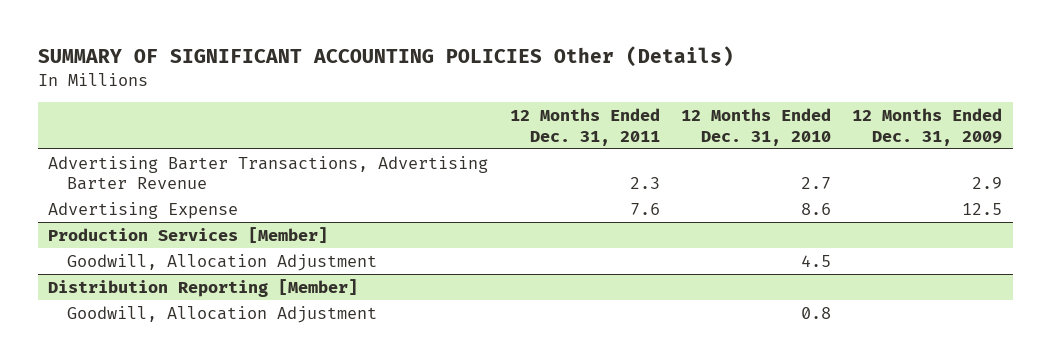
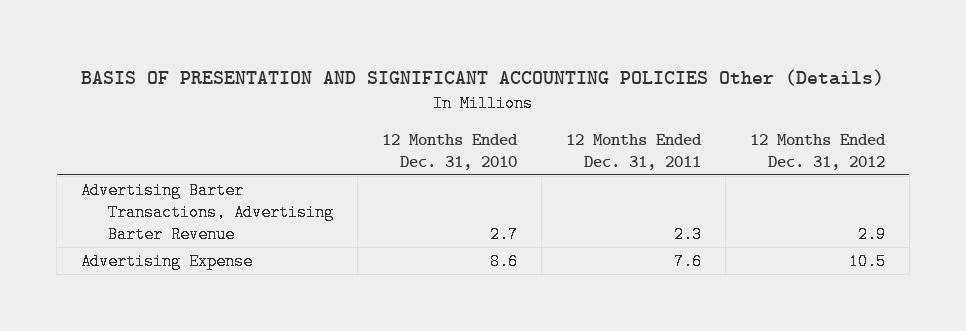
[37,46,734,68] SUMMARY OF SIGNIFICANT ACCOUNTING POLICIES Other (Details) -> [80,69,884,87] BASIS OF PRESENTATION AND SIGNIFICANT ACCOUNTING POLICIES Other (Details)
[852,108,1003,146] 12 Months Ended Dec. 31, 2009 -> none
none -> [749,133,886,170] 12 Months Ended Dec. 31, 2012
[48,226,329,243] Production Services [Member] -> none
[67,253,378,271] Goodwill, Allocation Adjustment -> none
[48,278,359,297] Distribution Reporting [Member] -> none
[67,305,378,323] Goodwill, Allocation Adjustment -> none

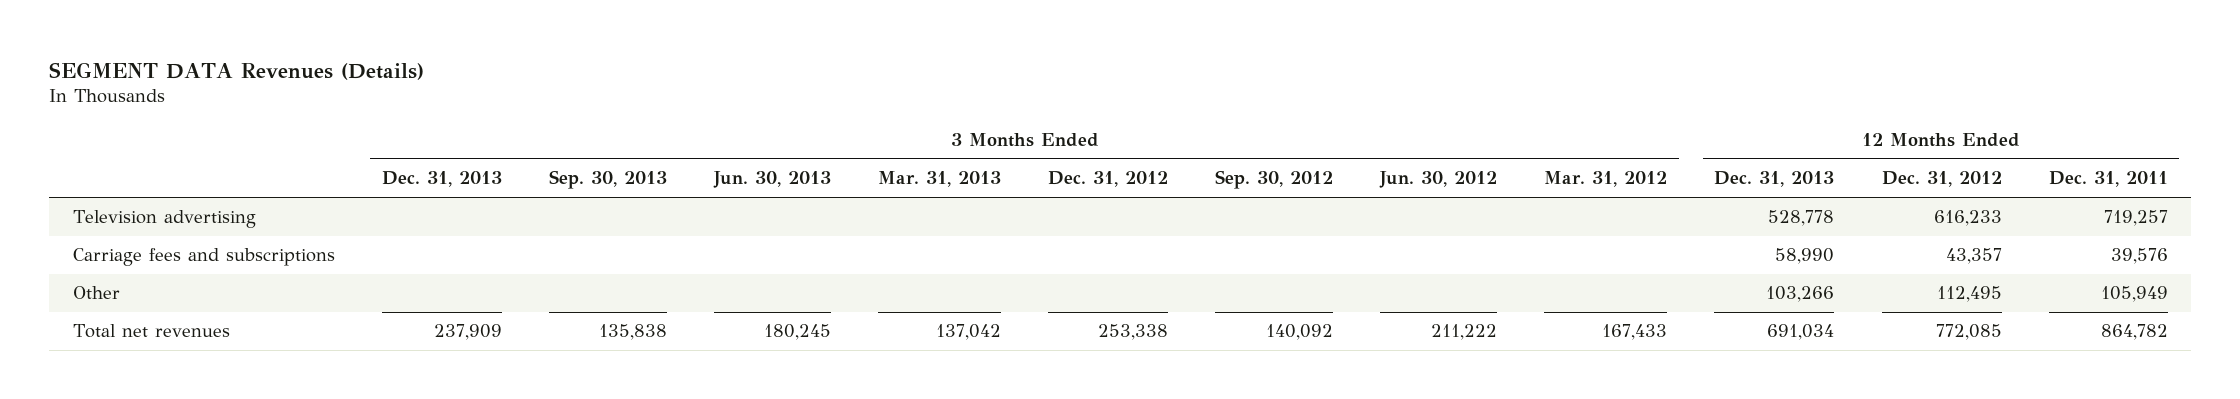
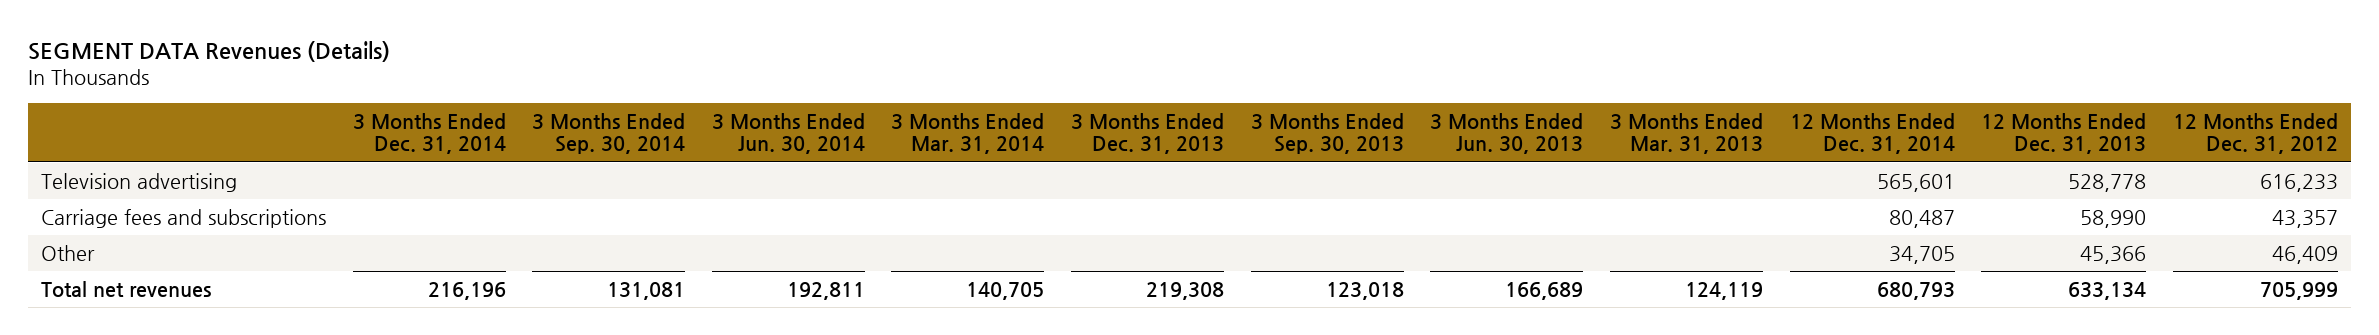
[1048,171,1169,188] Dec. 31, 2012 -> none
[1215,170,1334,190] Sep. 30, 2012 -> none
[1379,171,1498,189] Jun. 30, 2012 -> none
[1544,171,1668,188] Mar. 31, 2012 -> none
[2048,171,2168,188] Dec. 31, 2011 -> none
none -> [352,112,506,155] 3 Months Ended Dec. 31, 2014
none -> [532,112,686,155] 3 Months Ended Sep. 30, 2014
none -> [711,112,865,155] 3 Months Ended Jun. 30, 2014
none -> [891,112,1045,155] 3 Months Ended Mar. 31, 2014
none -> [1789,112,1955,155] 12 Months Ended Dec. 31, 2014
[1766,286,1835,303] 103,266 -> [2080,245,2147,264] 45,366
[1936,286,2002,303] 112,495 -> [2271,245,2338,264] 46,409
[433,324,502,341] 237,909 -> [1146,281,1225,300] 219,308
[598,324,667,341] 135,838 -> [1325,281,1404,300] 123,018
[763,324,831,341] 180,245 -> [1505,281,1584,300] 166,689
[935,324,1001,341] 137,042 -> [1684,281,1763,300] 124,119
[1767,324,1835,341] 691,034 -> [2068,281,2147,300] 633,134
[1935,324,2002,341] 772,085 -> [2259,281,2338,300] 705,999

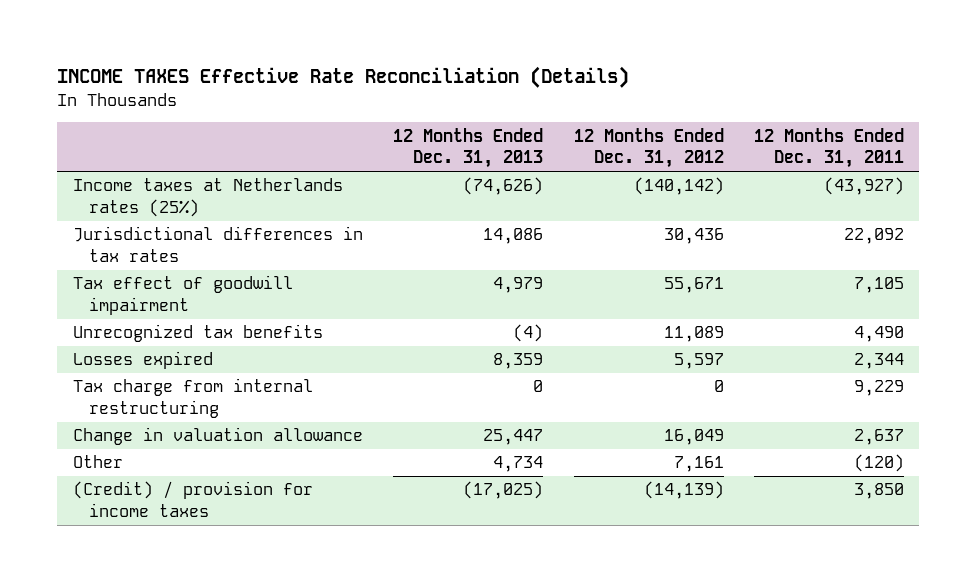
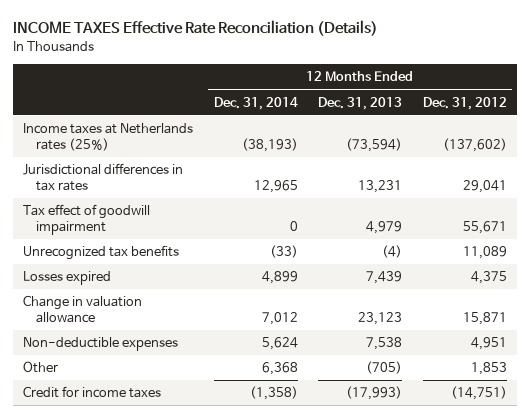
[754,127,905,169] 12 Months Ended Dec. 31, 2011 -> none
none -> [213,96,298,110] Dec. 31, 2014
[463,177,544,196] (74,626) -> [346,138,403,153] (73,594)
[633,177,724,196] (140,142) -> [442,138,507,153] (137,602)
[483,228,544,245] 14,086 -> [358,180,403,194] 13,231
[663,228,724,245] 30,436 -> [462,180,507,194] 29,041
[72,378,313,418] Tax charge from internal restructuring -> none
[493,353,544,370] 8,359 -> [366,271,403,285] 7,439
[673,353,724,370] 5,597 -> [470,271,507,285] 4,375
[483,429,544,446] 25,447 -> [358,312,403,326] 23,123
[663,429,724,446] 16,049 -> [462,312,507,326] 15,871
none -> [23,337,179,352] Non-deductible expenses
[493,456,544,473] 4,734 -> [366,361,403,375] (705)
[673,456,724,473] 7,161 -> [470,362,507,376] 1,853
[72,481,313,517] (Credit) / provision for income taxes -> [23,386,162,399] Credit for income taxes
[463,481,544,500] (17,025) -> [346,386,403,401] (17,993)
[643,481,724,500] (14,139) -> [450,386,507,401] (14,751)

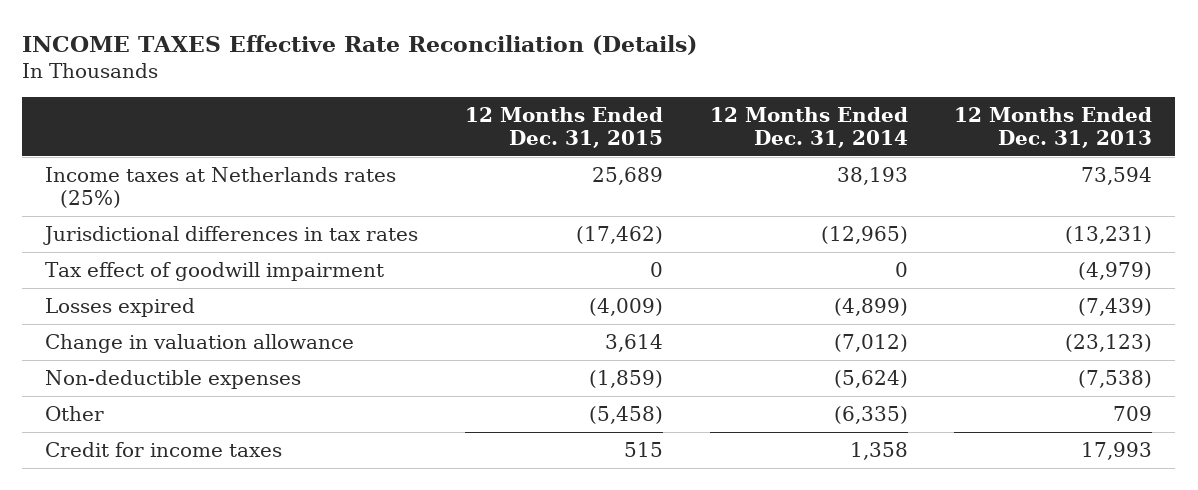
[422,96,507,110] Dec. 31, 2012 -> none
none -> [464,107,663,148] 12 Months Ended Dec. 31, 2015
[23,245,180,261] Unrecognized tax benefits -> none
[241,138,298,153] (38,193) -> [836,167,908,186] 38,193
[346,138,403,153] (73,594) -> [1081,167,1153,186] 73,594
[253,180,298,194] 12,965 -> [820,226,908,245] (12,965)
[358,180,403,194] 13,231 -> [1065,226,1153,245] (13,231)
[366,221,403,235] 4,979 -> [1078,262,1153,281] (4,979)
[261,271,298,285] 4,899 -> [833,298,908,317] (4,899)
[366,271,403,285] 7,439 -> [1078,298,1153,317] (7,439)
[261,312,298,326] 7,012 -> [833,334,908,353] (7,012)
[358,312,403,326] 23,123 -> [1065,334,1153,353] (23,123)
[261,337,298,351] 5,624 -> [833,370,908,389] (5,624)
[366,337,403,351] 7,538 -> [1078,370,1153,389] (7,538)
[261,362,298,376] 6,368 -> [833,406,908,425] (6,335)
[366,361,403,375] (705) -> [1113,406,1153,422] 709
[249,386,298,401] (1,358) -> [849,442,908,461] 1,358
[346,386,403,401] (17,993) -> [1081,442,1153,461] 17,993

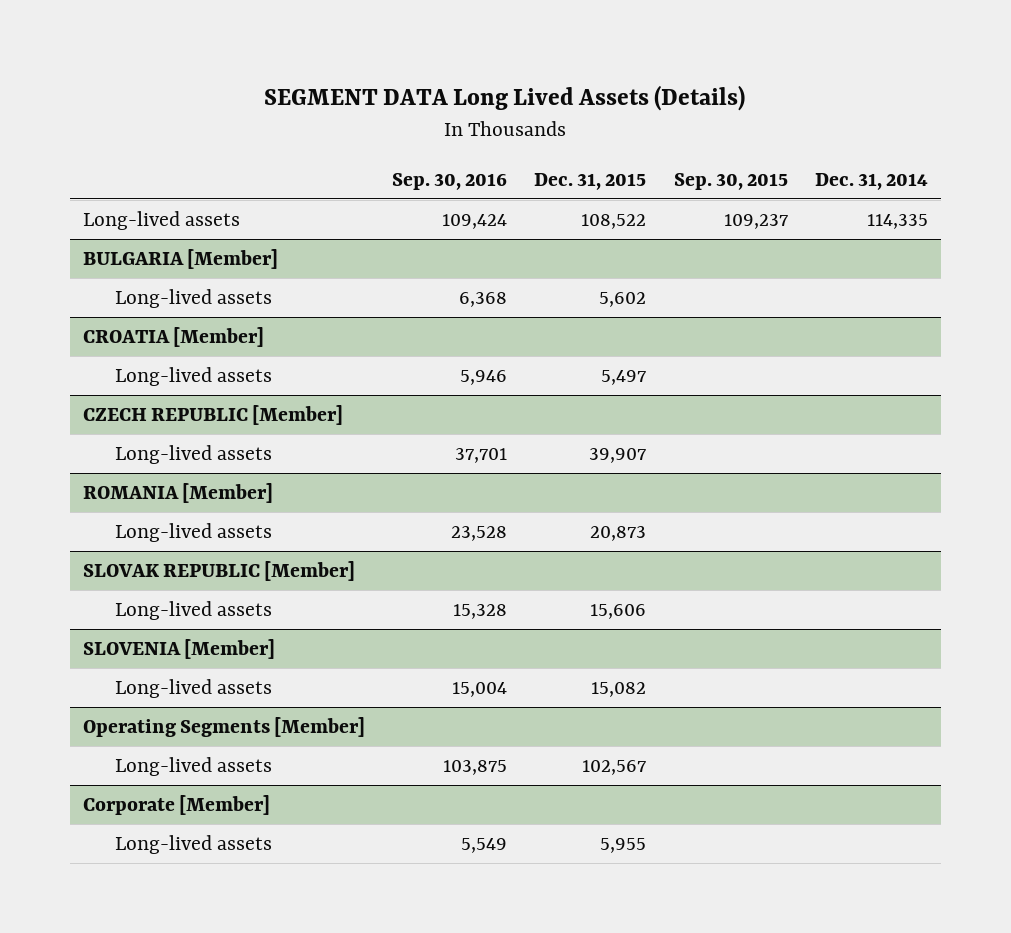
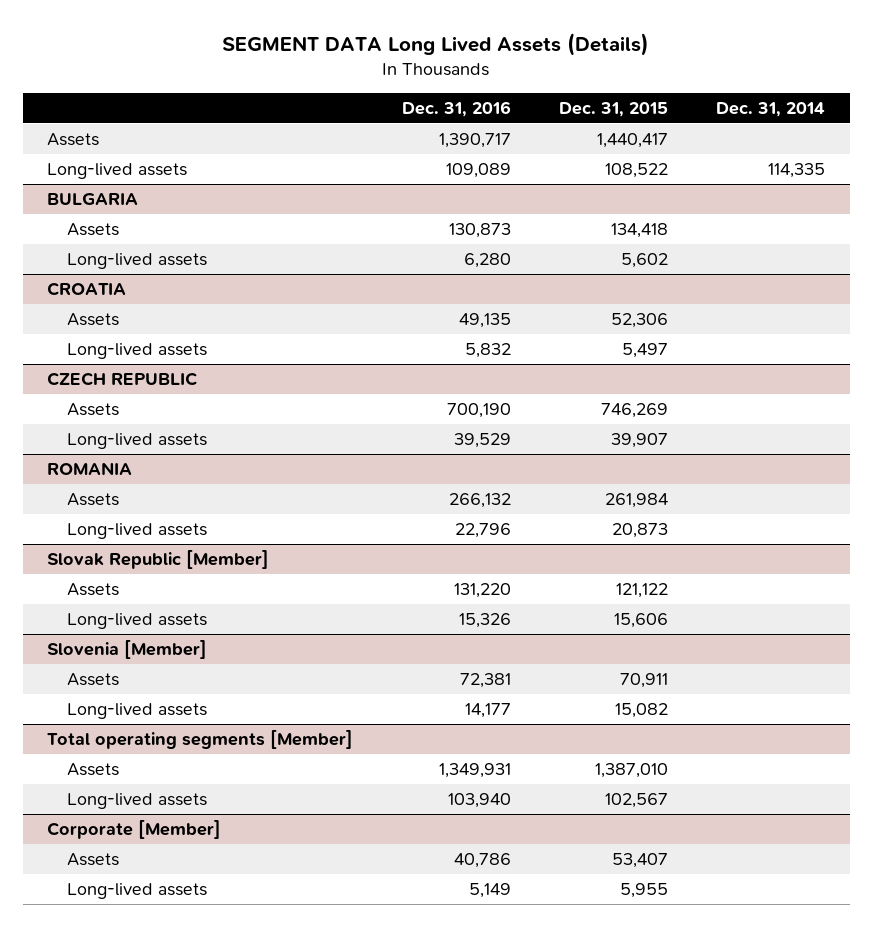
[392,172,508,190] Sep. 30, 2016 -> none
[673,172,788,190] Sep. 30, 2015 -> none
none -> [401,100,511,117] Dec. 31, 2016
none -> [47,132,100,146] Assets
[83,249,279,270] BULGARIA [Member] -> [47,192,139,205] BULGARIA
none -> [67,222,120,236] Assets
[83,327,265,348] CROATIA [Member] -> [47,281,127,296] CROATIA
none -> [67,312,120,326] Assets
[83,405,344,426] CZECH REPUBLIC [Member] -> [47,371,199,386] CZECH REPUBLIC
none -> [67,402,120,416] Assets
[83,483,274,504] ROMANIA [Member] -> [47,461,133,475] ROMANIA
none -> [67,492,120,506] Assets
[83,561,356,582] SLOVAK REPUBLIC [Member] -> [47,549,270,569] Slovak Republic [Member]
none -> [67,582,120,596] Assets
[83,639,276,660] SLOVENIA [Member] -> [47,639,208,659] Slovenia [Member]
none -> [67,672,120,686] Assets
[83,717,366,738] Operating Segments [Member] -> [47,729,354,749] Total operating segments [Member]
none -> [67,762,120,776] Assets
none -> [67,852,120,866] Assets

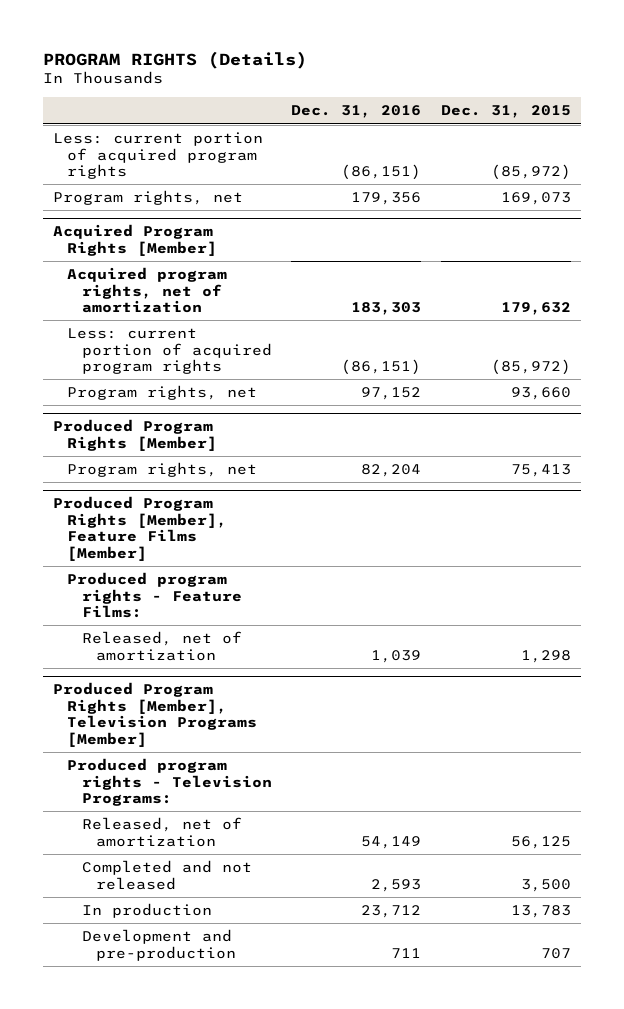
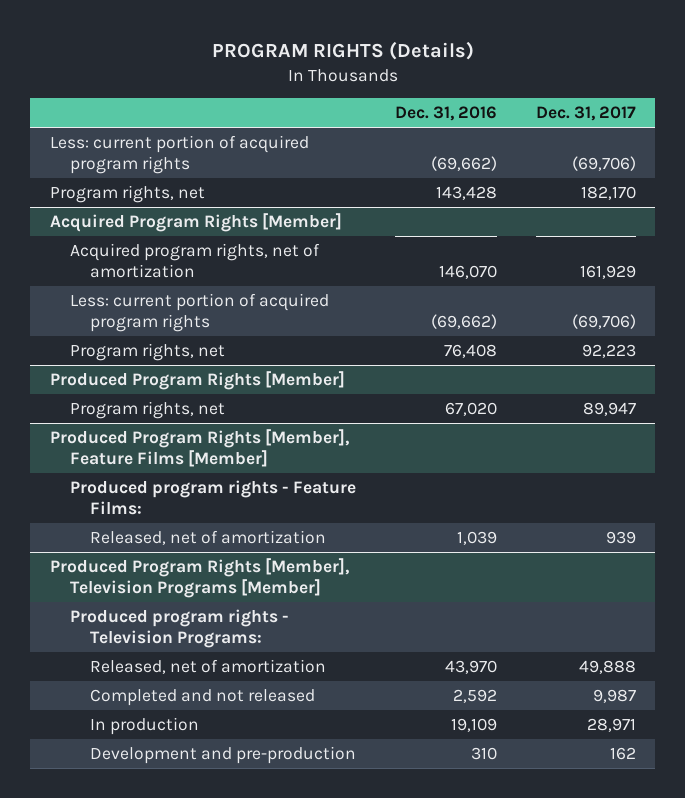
[441,105,572,119] Dec. 31, 2015 -> none
none -> [535,106,636,122] Dec. 31, 2017
[341,164,422,181] (86,151) -> [430,156,497,172] (69,662)
[351,192,422,206] 179,356 -> [435,186,497,201] 143,428
[351,302,422,316] 183,303 -> [438,265,497,280] 146,070
[341,359,422,376] (86,151) -> [430,314,497,330] (69,662)
[361,387,422,401] 97,152 -> [443,344,497,359] 76,408
[361,464,422,478] 82,204 -> [444,402,497,417] 67,020
[361,835,422,849] 54,149 -> [444,660,497,675] 43,970
[371,878,422,892] 2,593 -> [452,689,497,704] 2,592
[361,905,422,919] 23,712 -> [450,718,497,733] 19,109
[391,947,422,958] 711 -> [470,747,497,761] 310

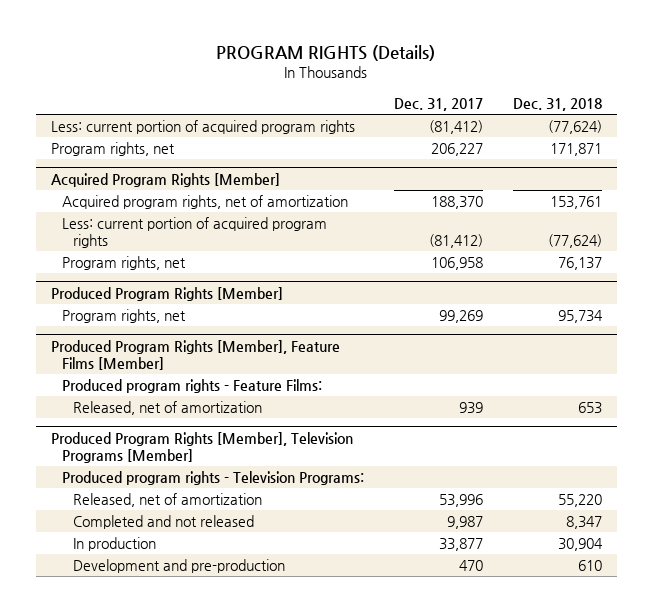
[394,106,497,122] Dec. 31, 2016 -> none
none -> [512,97,602,111] Dec. 31, 2018
[571,156,636,172] (69,706) -> [429,120,484,135] (81,412)
[580,186,636,201] 182,170 -> [431,143,484,157] 206,227
[579,265,636,280] 161,929 -> [431,196,484,210] 188,370
[571,314,636,330] (69,706) -> [429,234,484,249] (81,412)
[581,344,636,359] 92,223 -> [431,257,484,271] 106,958
[582,402,636,417] 89,947 -> [439,310,484,324] 99,269
[578,660,636,675] 49,888 -> [439,494,484,508] 53,996
[586,718,636,733] 28,971 -> [439,538,484,552] 33,877
[609,747,636,761] 162 -> [459,560,484,572] 470

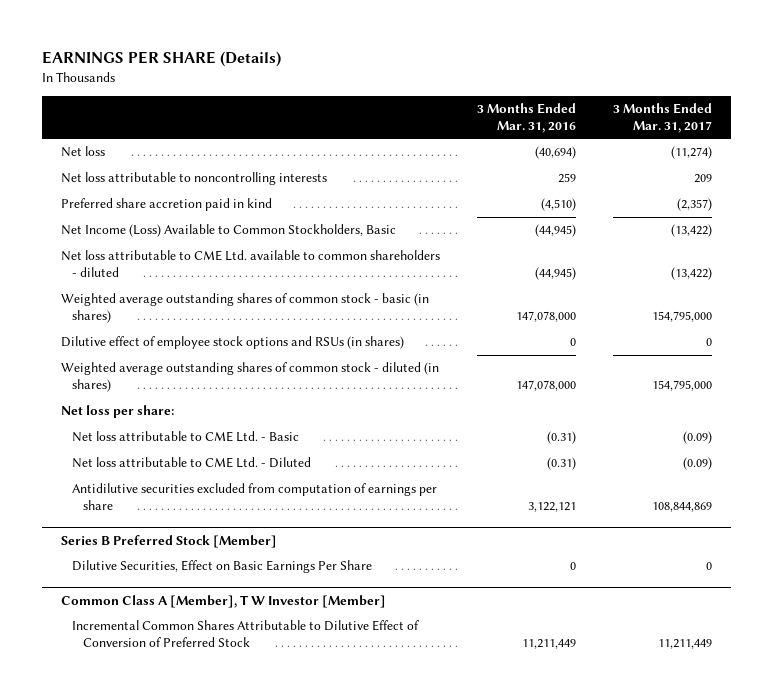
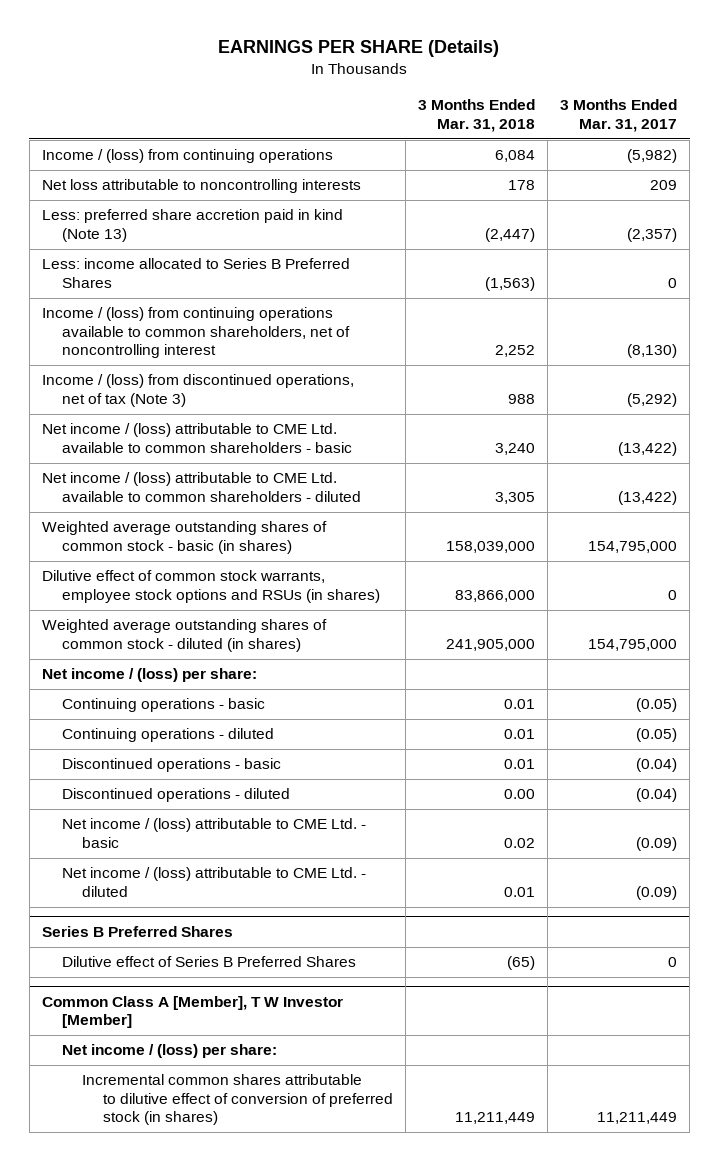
[476,102,576,133] 3 Months Ended Mar. 31, 2016 -> none
none -> [417,99,535,132] 3 Months Ended Mar. 31, 2018
[60,146,105,158] Net loss -> none
none -> [41,149,333,164] Income / (loss) from continuing operations
[60,198,272,212] Preferred share accretion paid in kind -> [41,209,343,242] Less: preferred share accretion paid in kind (Note 13)
none -> [41,258,350,288] Less: income allocated to Series B Preferred Shares
none -> [41,307,351,359] Income / (loss) from continuing operations available to common shareholders, net of noncontrolling interest
none -> [41,374,354,407] Income / (loss) from discontinued operations, net of tax (Note 3)
[60,224,396,238] Net Income (Loss) Available to Common Stockholders, Basic -> [41,423,353,453] Net income / (loss) attributable to CME Ltd. available to common shareholders - basic
[60,250,440,278] Net loss attributable to CME Ltd. available to common shareholders - diluted -> [41,472,362,502] Net income / (loss) attributable to CME Ltd. available to common shareholders - diluted
[60,336,404,350] Dilutive effect of employee stock options and RSUs (in shares) -> [41,570,381,603] Dilutive effect of common stock warrants, employee stock options and RSUs (in shares)
[71,483,437,511] Antidilutive securities excluded from computation of earnings per share -> none
[60,405,174,419] Net loss per share: -> [41,668,257,683] Net income / (loss) per share:
none -> [62,698,266,713] Continuing operations - basic
none -> [62,728,275,743] Continuing operations - diluted
none -> [62,758,282,773] Discontinued operations - basic
none -> [62,788,291,803] Discontinued operations - diluted
[71,431,299,443] Net loss attributable to CME Ltd. - Basic -> [62,818,367,848] Net income / (loss) attributable to CME Ltd. - basic
[71,457,311,469] Net loss attributable to CME Ltd. - Diluted -> [62,867,367,897] Net income / (loss) attributable to CME Ltd. - diluted
[60,534,277,548] Series B Preferred Stock [Member] -> [41,925,233,937] Series B Preferred Shares
[71,560,372,574] Dilutive Securities, Effect on Basic Earnings Per Share -> [62,956,357,968] Dilutive effect of Series B Preferred Shares
none -> [62,1044,278,1059] Net income / (loss) per share:
[71,620,419,648] Incremental Common Shares Attributable to Dilutive Effect of Conversion of Preferred Stock -> [82,1074,393,1126] Incremental common shares attributable to dilutive effect of conversion of preferred stock (in shares)

